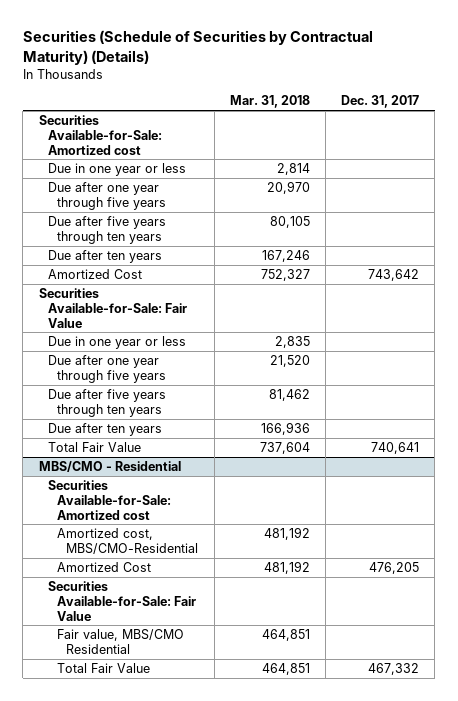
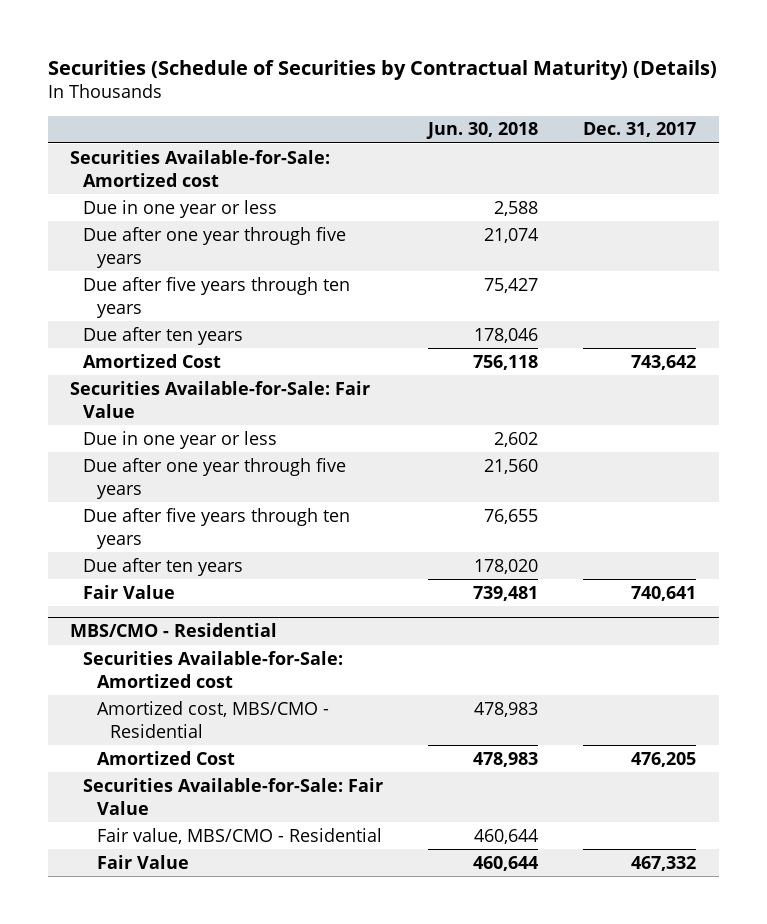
[229,95,310,109] Mar. 31, 2018 -> none
none -> [426,122,539,140] Jun. 30, 2018
[47,441,141,452] Total Fair Value -> [83,584,176,599] Fair Value
[57,527,199,554] Amortized cost, MBS/CMO-Residential -> [96,700,329,738] Amortized cost, MBS/CMO - Residential
[57,628,185,654] Fair value, MBS/CMO Residential -> [96,827,382,844] Fair value, MBS/CMO - Residential
[57,662,151,673] Total Fair Value -> [96,854,189,869] Fair Value

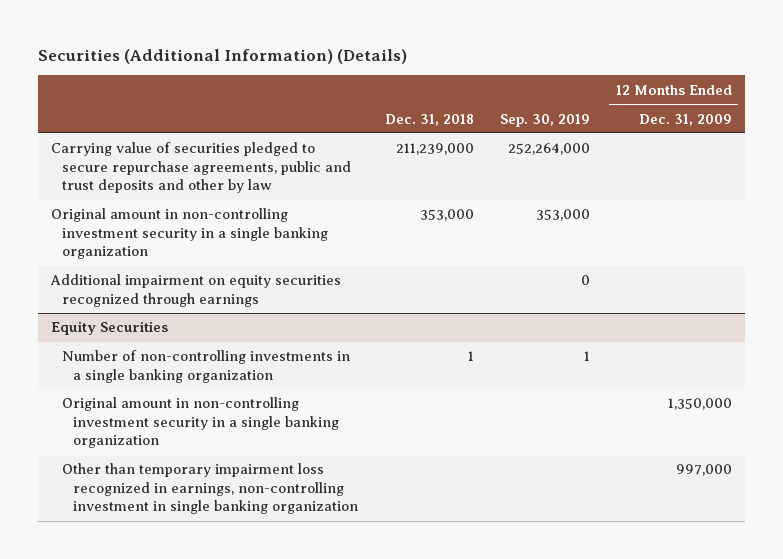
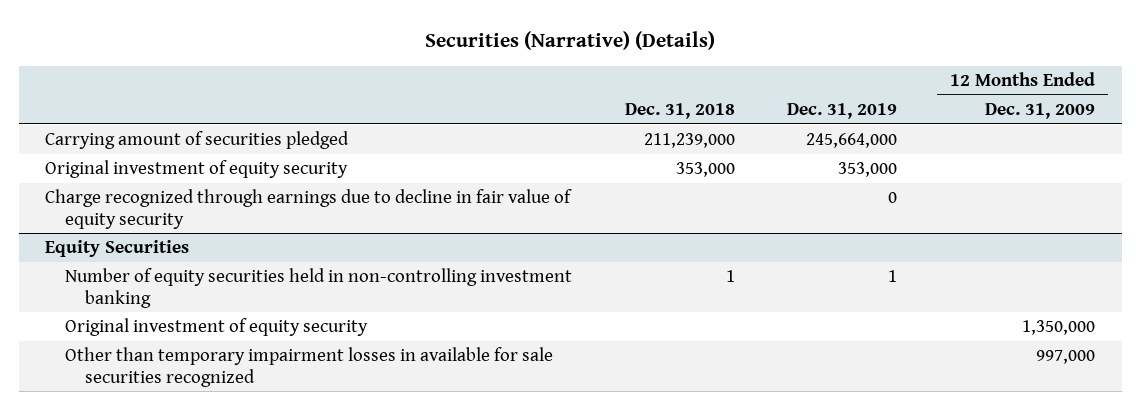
[38,48,408,64] Securities (Additional Information) (Details) -> [425,31,716,51] Securities (Narrative) (Details)
[499,113,590,127] Sep. 30, 2019 -> none
none -> [787,103,898,120] Dec. 31, 2019
[51,142,352,194] Carrying value of securities pledged to secure repurchase agreements, public and trust deposits and other by law -> [44,131,349,150] Carrying amount of securities pledged
[51,208,329,260] Original amount in non-controlling investment security in a single banking organization -> [44,160,348,179] Original investment of equity security
[50,274,342,307] Additional impairment on equity securities recognized through earnings -> [44,189,572,229] Charge recognized through earnings due to decline in fair value of equity security
[62,350,351,383] Number of non-controlling investments in a single banking organization -> [64,268,572,308] Number of equity securities held in non-controlling investment banking
[62,397,340,449] Original amount in non-controlling investment security in a single banking organization -> [64,318,368,337] Original investment of equity security
[62,463,359,515] Other than temporary impairment loss recognized in earnings, non-controlling investment in single banking organization -> [64,347,553,387] Other than temporary impairment losses in available for sale securities recognized

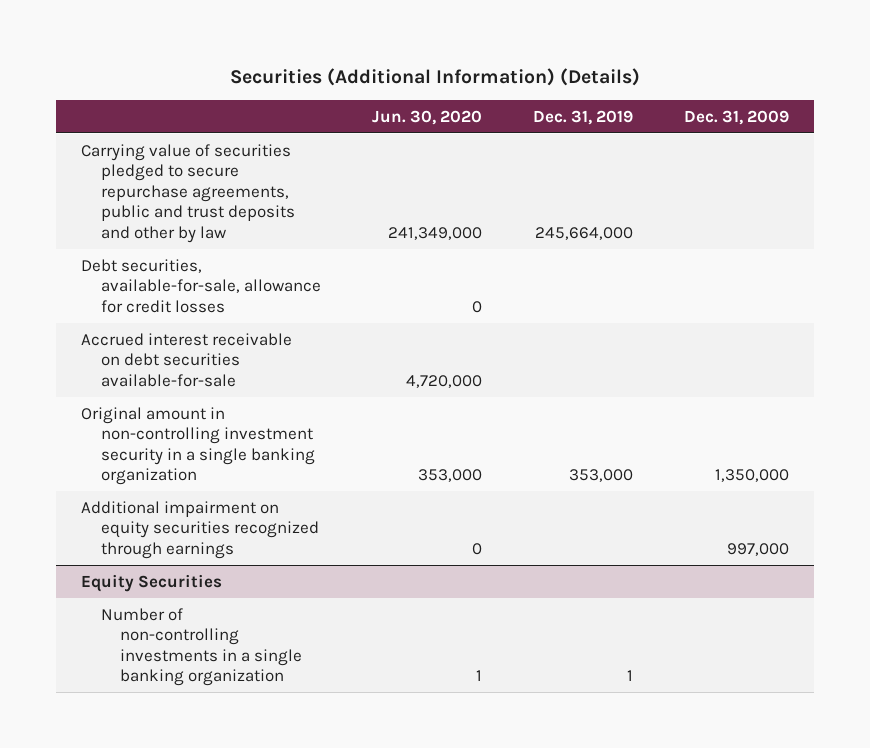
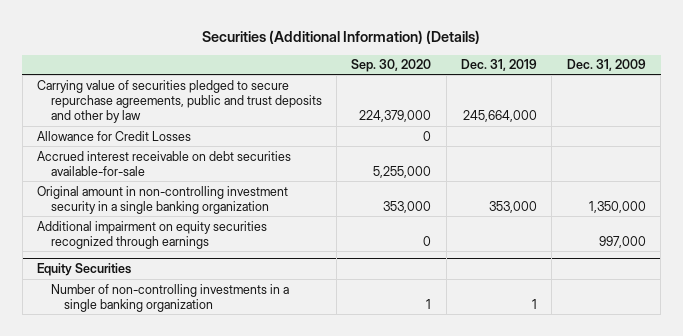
[371,109,482,125] Jun. 30, 2020 -> none
none -> [351,59,432,73] Sep. 30, 2020
[81,258,321,313] Debt securities, available-for-sale, allowance for credit losses -> [37,130,192,141] Allowance for Credit Losses

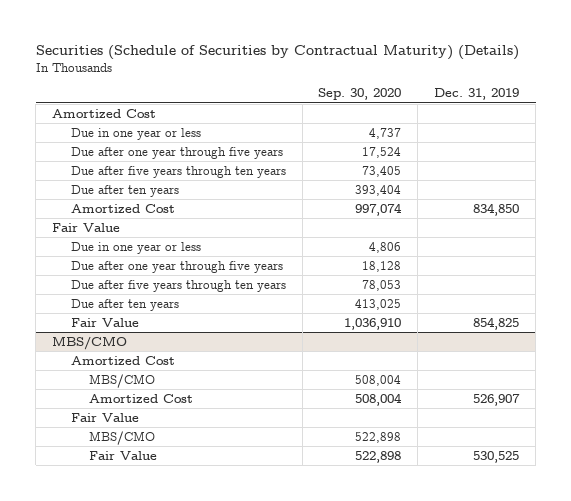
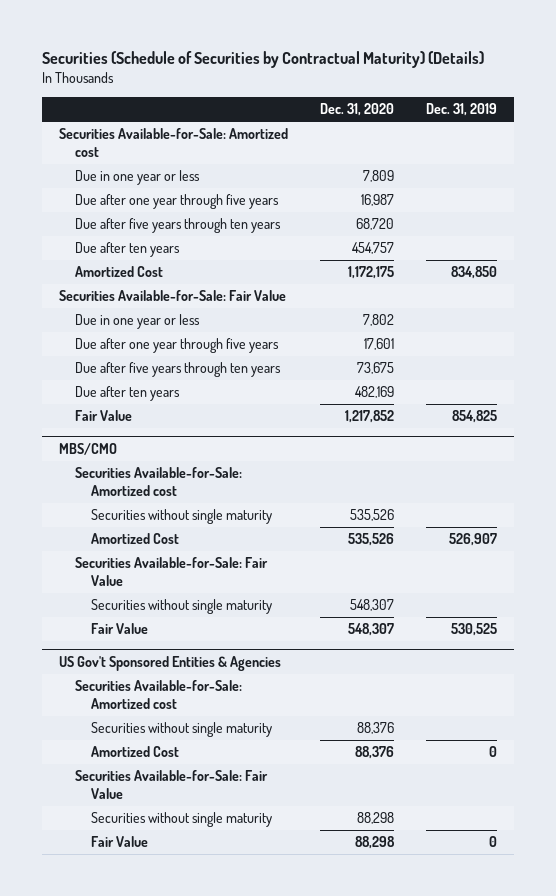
[318,88,402,101] Sep. 30, 2020 -> none
none -> [320,103,395,117] Dec. 31, 2020
[52,108,157,118] Amortized Cost -> [58,128,288,158] Securities Available-for-Sale: Amortized cost
[52,222,121,232] Fair Value -> [58,290,286,302] Securities Available-for-Sale: Fair Value
[70,355,175,365] Amortized Cost -> [74,467,242,497] Securities Available-for-Sale: Amortized cost
[89,373,156,388] MBS/CMO -> [91,509,273,525] Securities without single maturity
[70,412,139,422] Fair Value -> [74,557,268,587] Securities Available-for-Sale: Fair Value
[89,430,156,445] MBS/CMO -> [91,599,273,615] Securities without single maturity
none -> [58,656,281,672] US Gov't Sponsored Entities & Agencies
none -> [74,680,242,710] Securities Available-for-Sale: Amortized cost
none -> [91,722,273,738] Securities without single maturity
none -> [91,746,180,758] Amortized Cost
none -> [74,770,268,800] Securities Available-for-Sale: Fair Value
none -> [91,812,273,828] Securities without single maturity
none -> [91,836,149,848] Fair Value

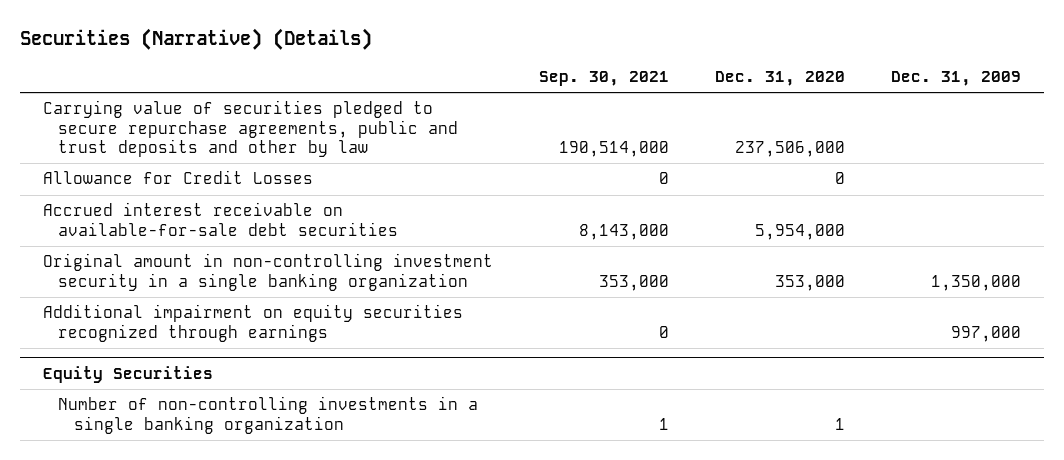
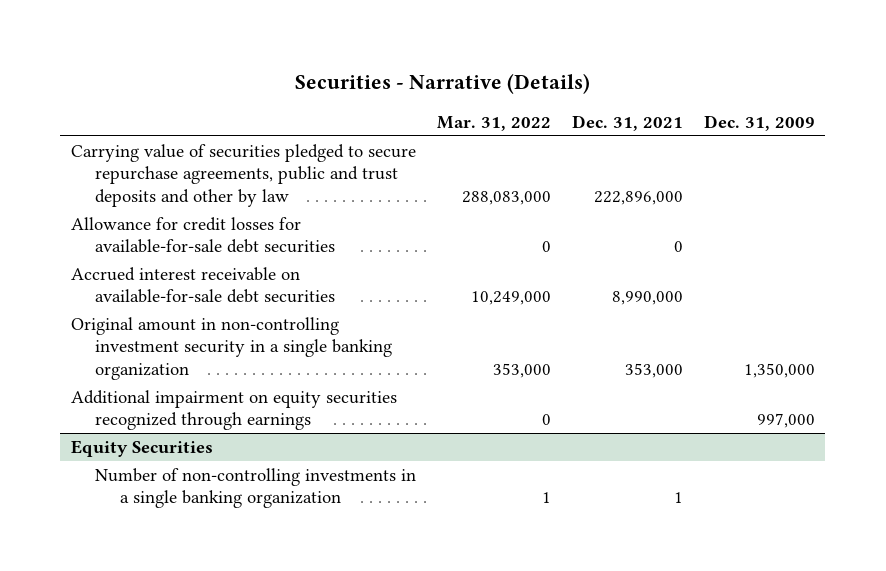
[19,27,372,50] Securities (Narrative) (Details) -> [294,73,590,95] Securities - Narrative (Details)
[538,71,669,87] Sep. 30, 2021 -> none
[714,71,845,87] Dec. 31, 2020 -> none
none -> [437,115,552,131] Mar. 31, 2022
none -> [572,114,684,131] Dec. 31, 2021
[42,170,313,185] Allowance for Credit Losses -> [70,216,336,254] Allowance for credit losses for available-for-sale debt securities

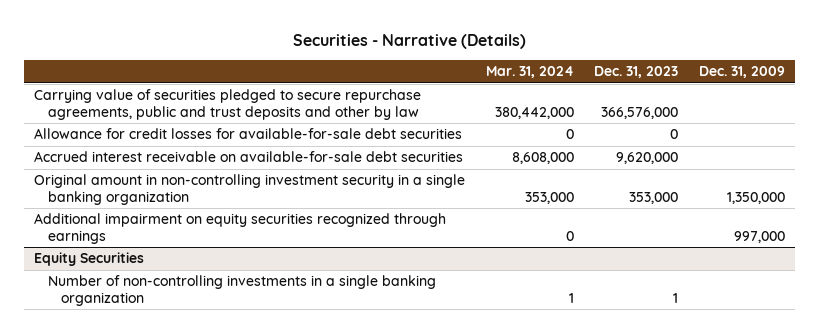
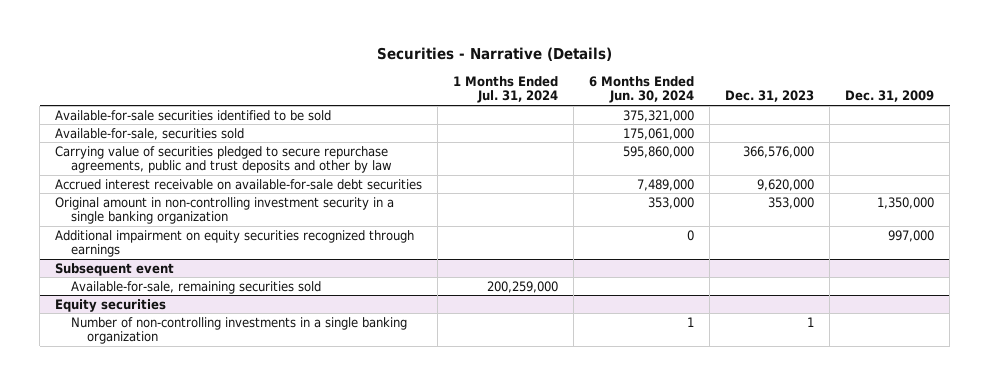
[485,66,574,79] Mar. 31, 2024 -> none
none -> [453,75,559,104] 1 Months Ended Jul. 31, 2024
none -> [589,75,695,104] 6 Months Ended Jun. 30, 2024
none -> [55,109,332,121] Available-for-sale securities identified to be sold
none -> [55,127,245,140] Available-for-sale, securities sold
[34,128,463,140] Allowance for credit losses for available-for-sale debt securities -> none
none -> [55,262,175,276] Subsequent event
none -> [71,280,322,294] Available-for-sale, remaining securities sold
[34,252,145,267] Equity Securities -> [55,298,167,312] Equity securities

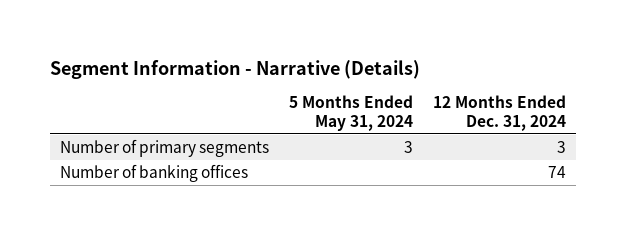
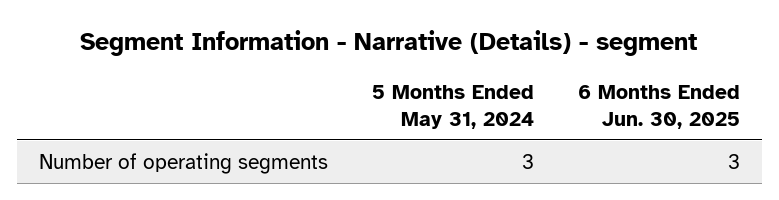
[50,59,421,79] Segment Information - Narrative (Details) -> [80,30,698,57] Segment Information - Narrative (Details) - segment
[433,95,567,132] 12 Months Ended Dec. 31, 2024 -> none
none -> [577,85,740,129] 6 Months Ended Jun. 30, 2025
[60,164,249,183] Number of banking offices -> none
[60,139,270,158] Number of primary segments -> [39,153,329,175] Number of operating segments

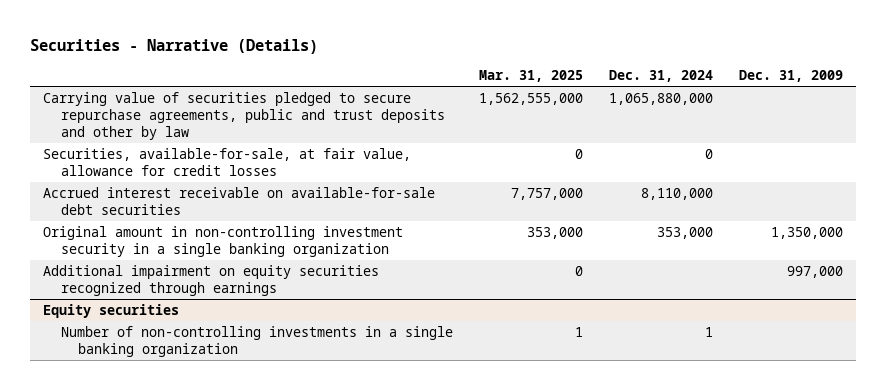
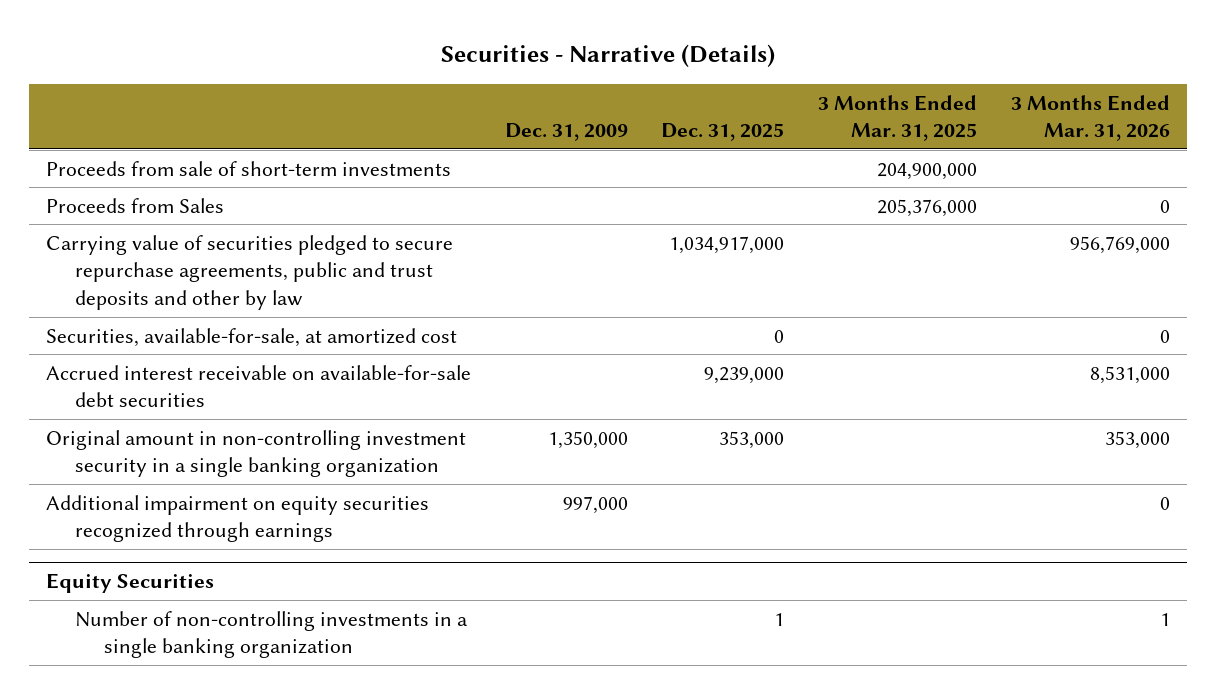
[479,70,584,83] Mar. 31, 2025 -> none
[609,70,714,83] Dec. 31, 2024 -> none
none -> [661,123,785,142] Dec. 31, 2025
none -> [818,94,978,142] 3 Months Ended Mar. 31, 2025
none -> [1010,94,1170,142] 3 Months Ended Mar. 31, 2026
none -> [45,160,451,176] Proceeds from sale of short-term investments
none -> [45,197,224,213] Proceeds from Sales
[43,147,412,176] Securities, available-for-sale, at fair value, allowance for credit losses -> [45,327,457,347] Securities, available-for-sale, at amortized cost
[43,303,180,318] Equity securities -> [45,573,214,594] Equity Securities

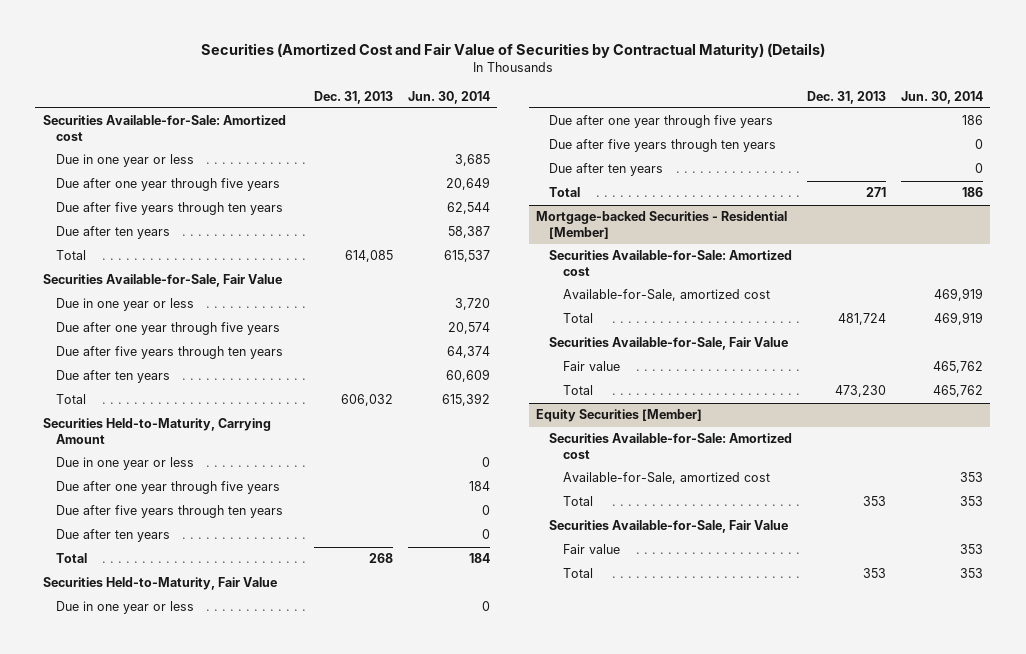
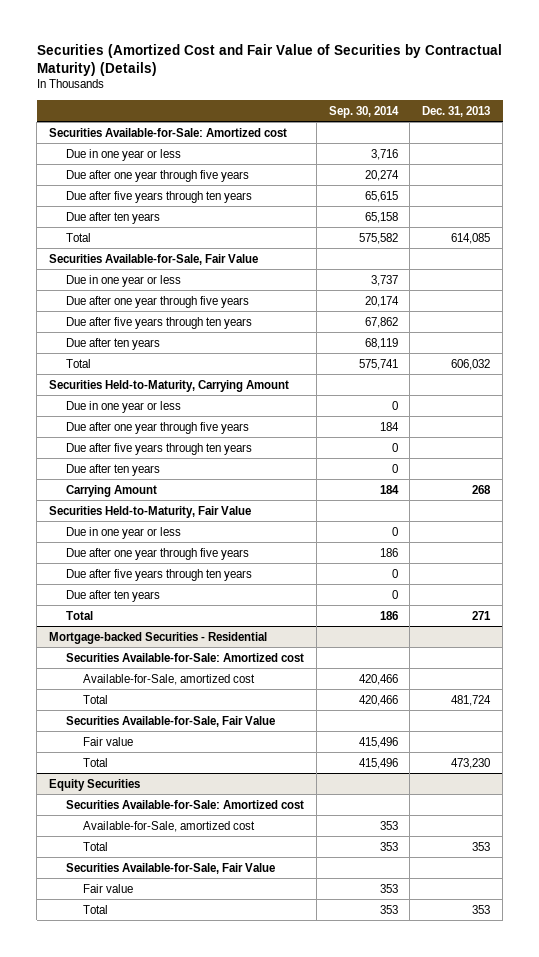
[407,90,490,104] Jun. 30, 2014 -> none
none -> [328,105,399,118] Sep. 30, 2014
[55,553,87,564] Total -> [65,484,157,497] Carrying Amount
[535,211,787,240] Mortgage-backed Securities - Residential [Member] -> [48,631,267,644] Mortgage-backed Securities - Residential
[535,409,702,423] Equity Securities [Member] -> [48,778,140,791] Equity Securities

